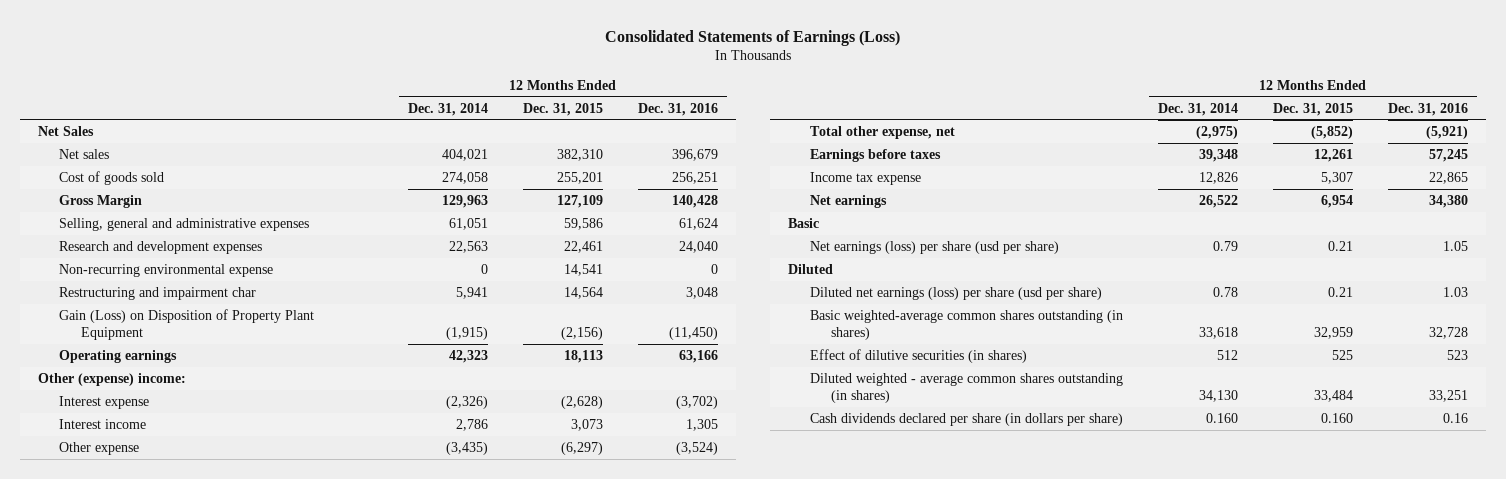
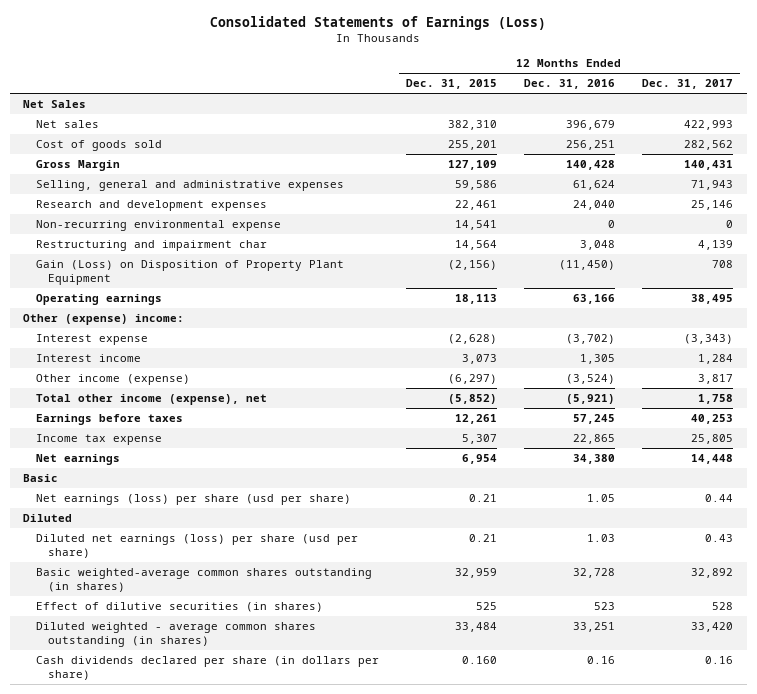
[407,102,488,116] Dec. 31, 2014 -> none
none -> [642,79,734,90] Dec. 31, 2017
[59,441,140,455] Other expense -> [35,374,190,386] Other income (expense)
[809,125,955,139] Total other expense, net -> [35,394,267,406] Total other income (expense), net

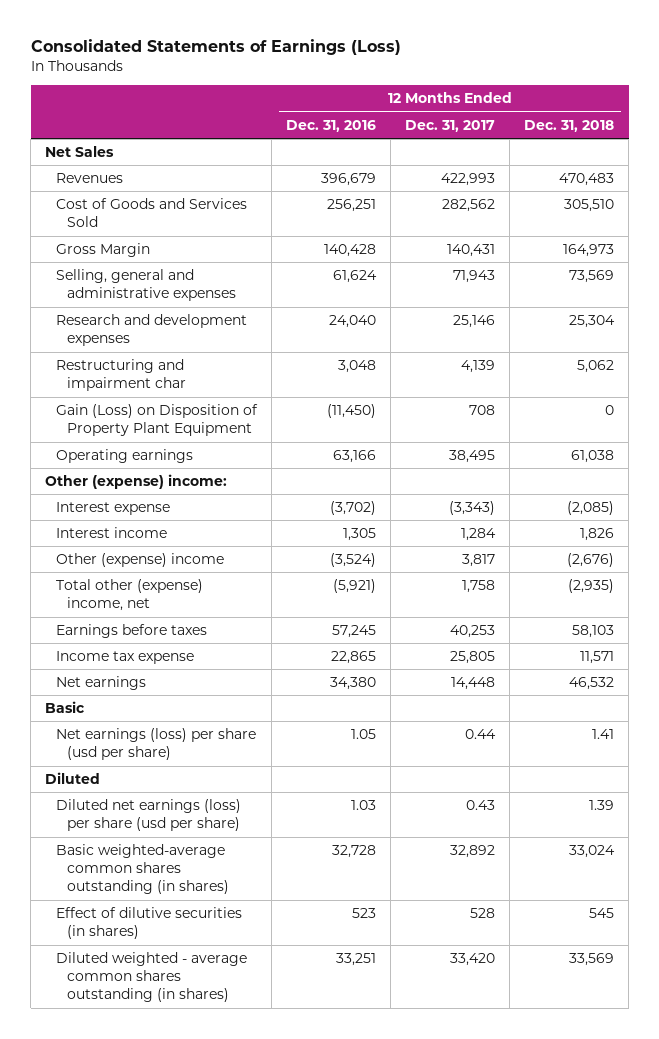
[405,79,497,90] Dec. 31, 2015 -> none
none -> [524,119,615,132] Dec. 31, 2018
[35,120,99,129] Net sales -> [56,173,124,184] Revenues
[35,140,162,152] Cost of goods sold -> [56,198,248,228] Cost of Goods and Services Sold
[35,220,281,232] Non-recurring environmental expense -> none
[35,374,190,386] Other income (expense) -> [56,553,225,568] Other (expense) income
[35,394,267,406] Total other income (expense), net -> [56,579,204,612] Total other (expense) income, net
[35,656,379,680] Cash dividends declared per share (in dollars per share) -> none

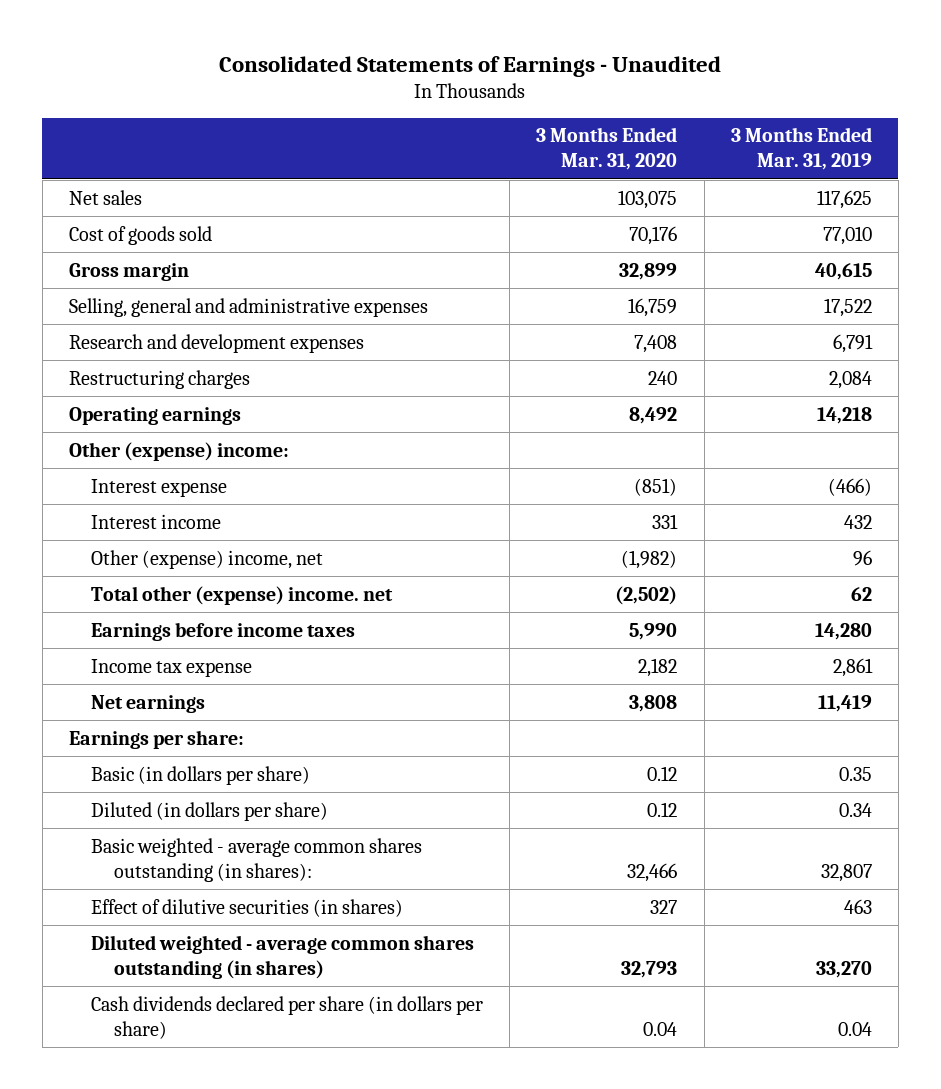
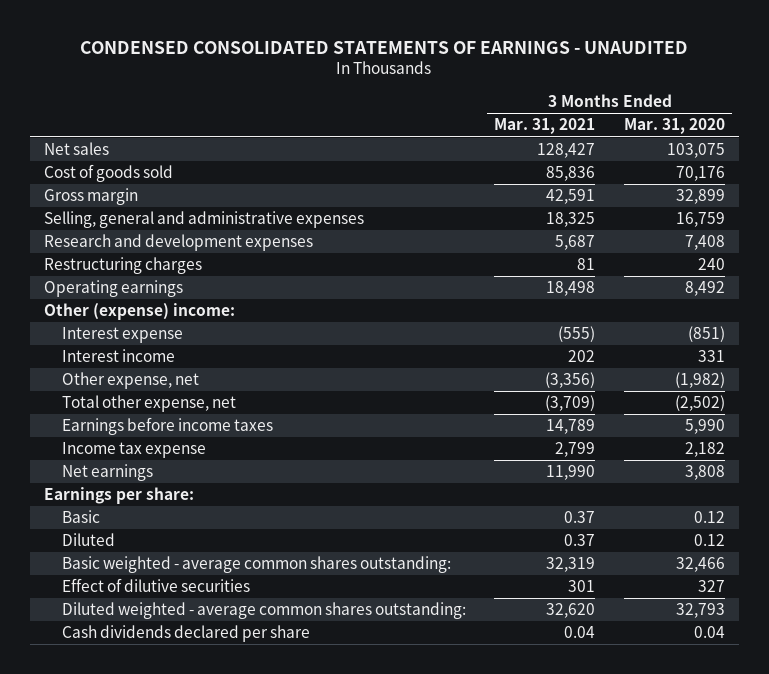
[219,56,722,78] Consolidated Statements of Earnings - Unaudited -> [80,40,689,54] CONDENSED CONSOLIDATED STATEMENTS OF EARNINGS - UNAUDITED
[730,127,872,171] 3 Months Ended Mar. 31, 2019 -> none
none -> [494,118,596,135] Mar. 31, 2021
[91,549,324,569] Other (expense) income, net -> [61,372,199,390] Other expense, net
[91,585,394,605] Total other (expense) income. net -> [61,395,236,413] Total other expense, net
[91,765,311,785] Basic (in dollars per share) -> [61,510,100,524] Basic
[91,801,329,821] Diluted (in dollars per share) -> [61,533,115,547] Diluted
[91,837,423,882] Basic weighted - average common shares outstanding (in shares): -> [61,556,451,574] Basic weighted - average common shares outstanding:
[91,898,404,917] Effect of dilutive securities (in shares) -> [61,578,250,593] Effect of dilutive securities
[91,934,475,979] Diluted weighted - average common shares outstanding (in shares) -> [61,602,466,620] Diluted weighted - average common shares outstanding:
[91,995,484,1039] Cash dividends declared per share (in dollars per share) -> [61,625,310,643] Cash dividends declared per share

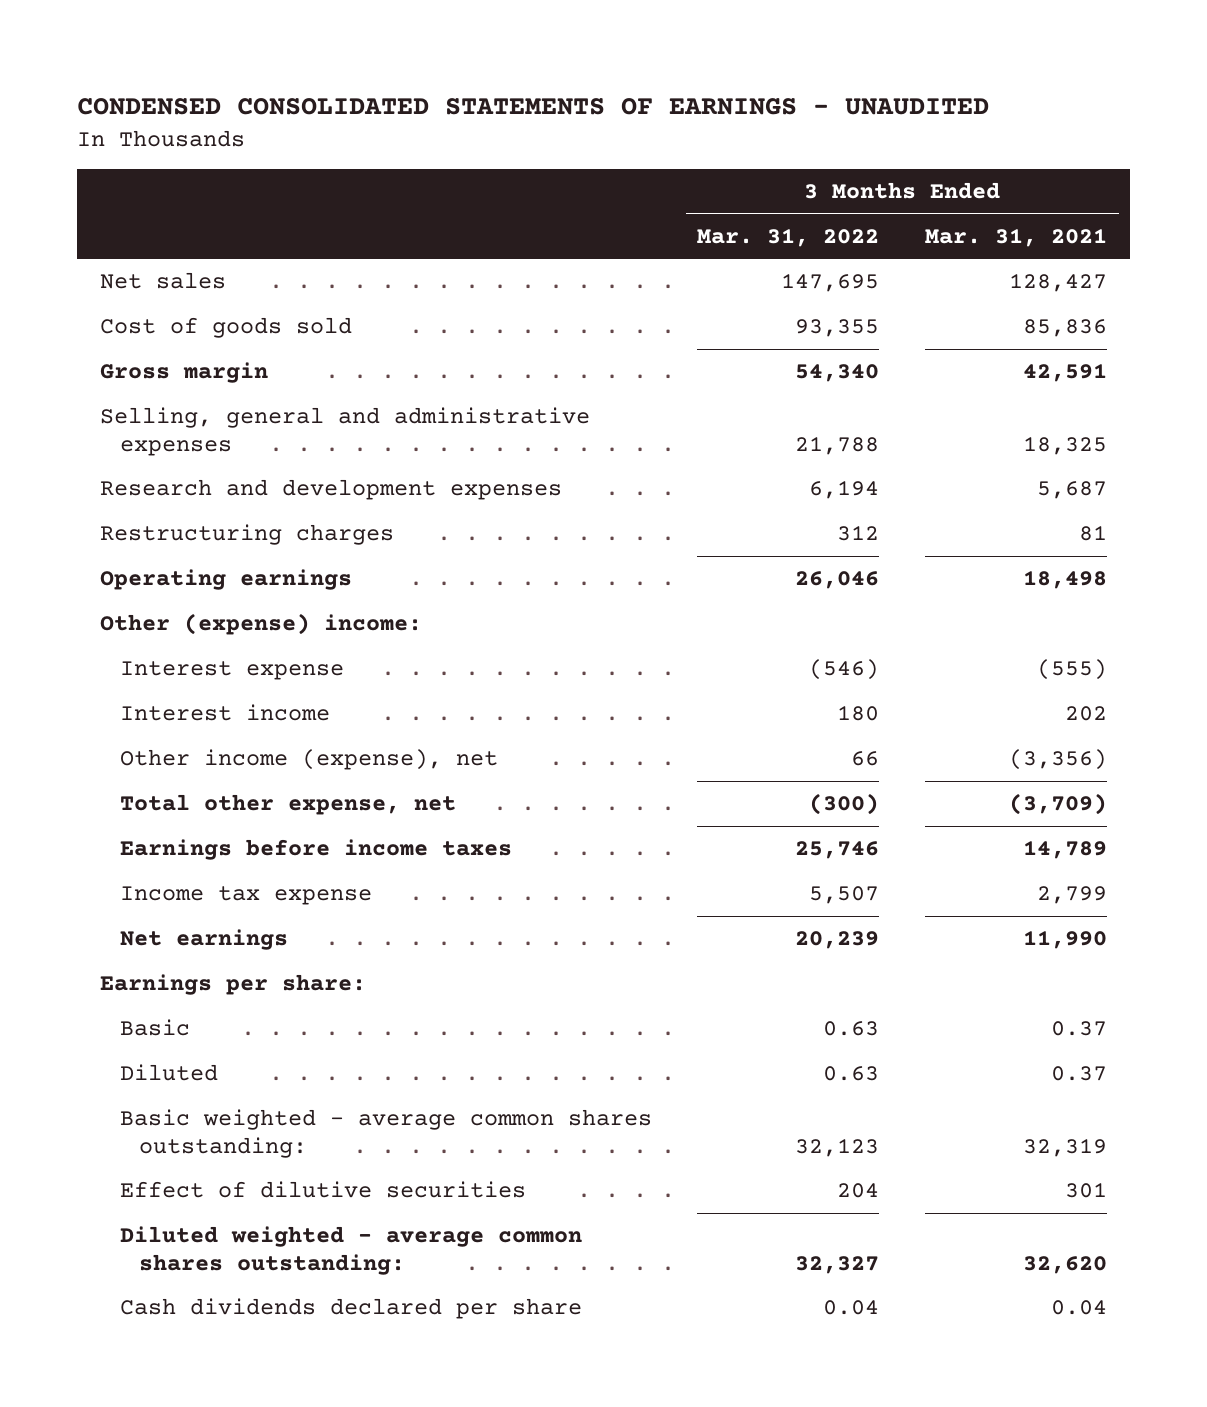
[623,118,725,135] Mar. 31, 2020 -> none
none -> [697,227,880,247] Mar. 31, 2022
[61,372,199,390] Other expense, net -> [119,749,498,771] Other income (expense), net

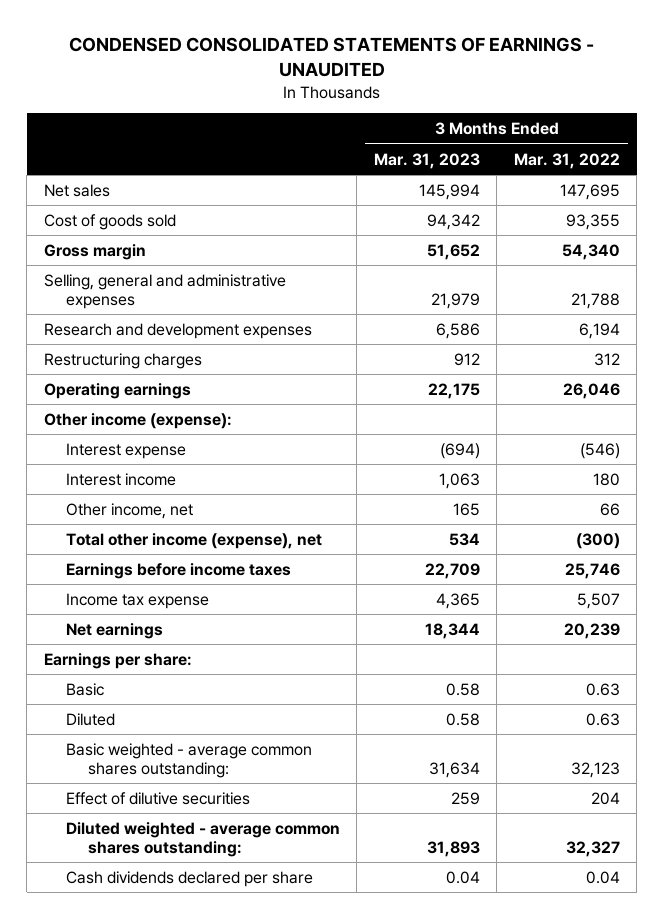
[925,227,1108,247] Mar. 31, 2021 -> none
none -> [373,152,480,169] Mar. 31, 2023
[100,613,423,636] Other (expense) income: -> [43,412,232,429] Other income (expense):
[119,749,498,771] Other income (expense), net -> [65,502,193,519] Other income, net
[119,794,456,816] Total other expense, net -> [65,532,322,549] Total other income (expense), net

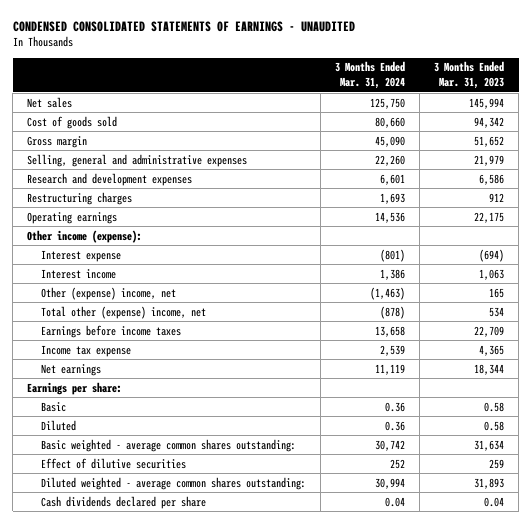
[513,152,620,169] Mar. 31, 2022 -> none
none -> [335,61,406,90] 3 Months Ended Mar. 31, 2024
[65,502,193,519] Other income, net -> [41,286,177,300] Other (expense) income, net
[65,532,322,549] Total other income (expense), net -> [41,305,207,319] Total other (expense) income, net

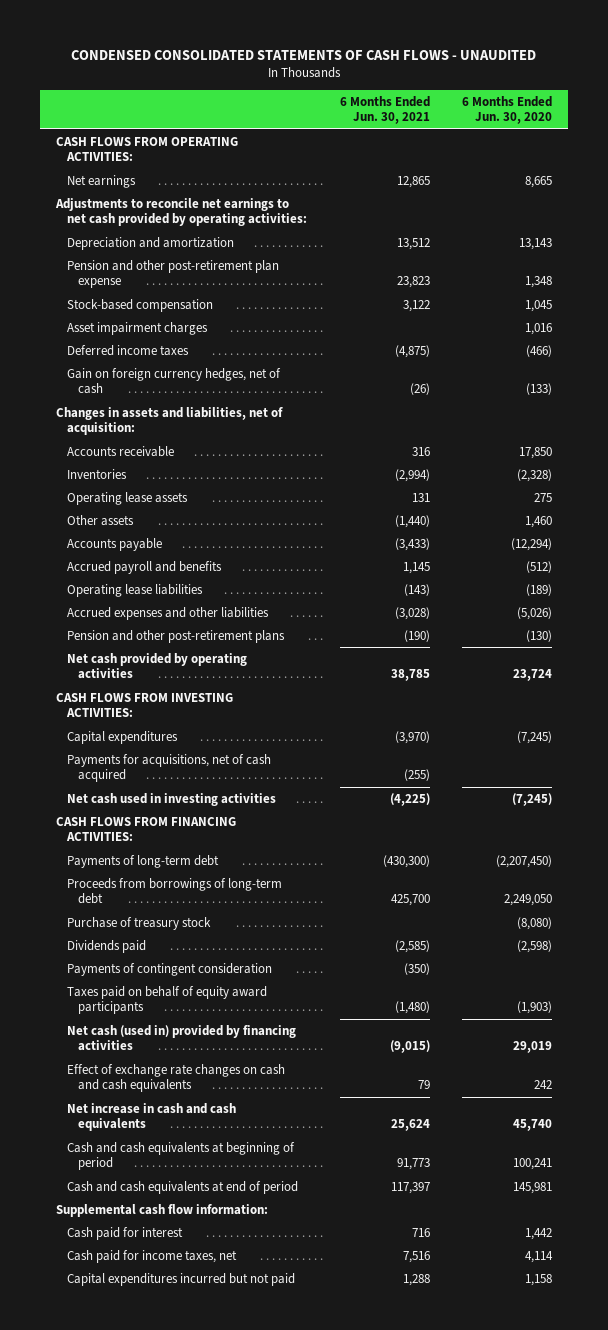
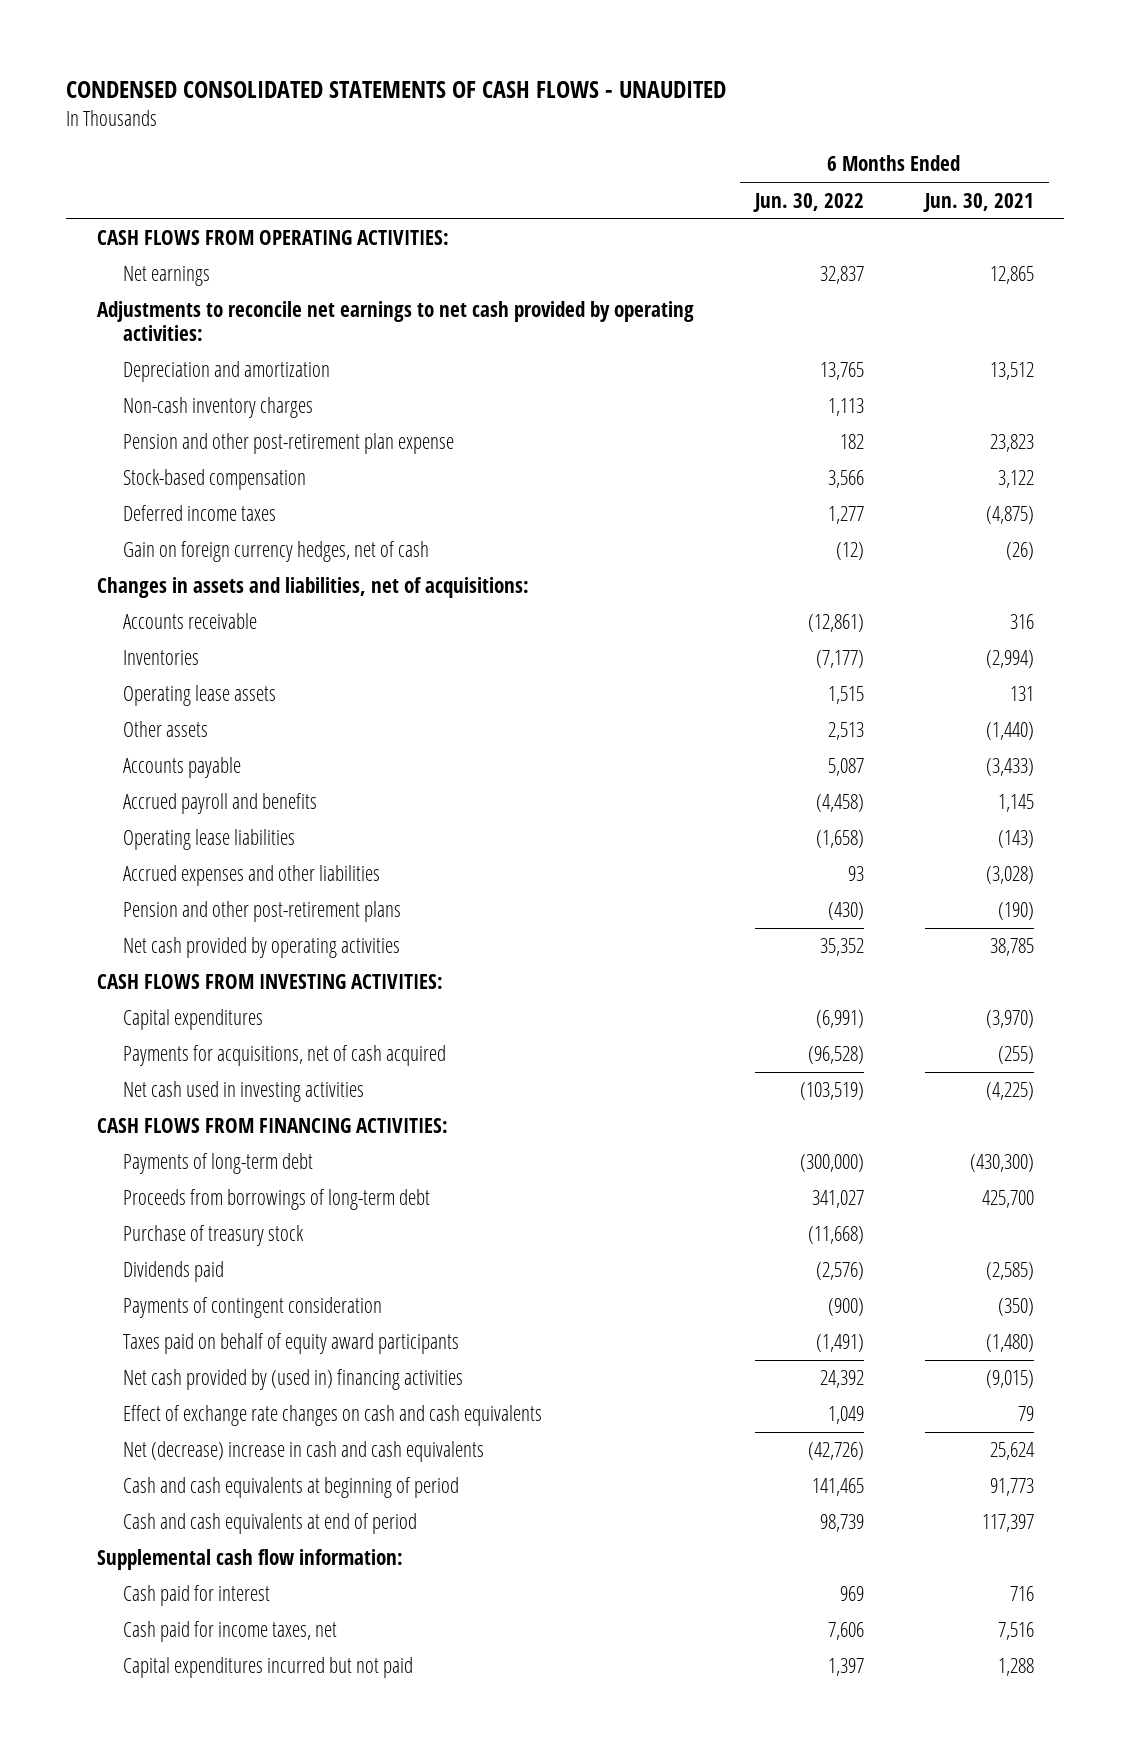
[462,95,553,125] 6 Months Ended Jun. 30, 2020 -> none
none -> [752,192,864,212] Jun. 30, 2022
none -> [122,397,313,419] Non-cash inventory charges
[67,321,209,335] Asset impairment charges -> none
[55,406,283,436] Changes in assets and liabilities, net of acquisition: -> [96,577,529,599] Changes in assets and liabilities, net of acquisitions:
[67,1024,297,1052] Net cash (used in) provided by financing activities -> [122,1369,463,1391] Net cash provided by (used in) financing activities
[67,1102,237,1132] Net increase in cash and cash equivalents -> [122,1441,484,1463] Net (decrease) increase in cash and cash equivalents

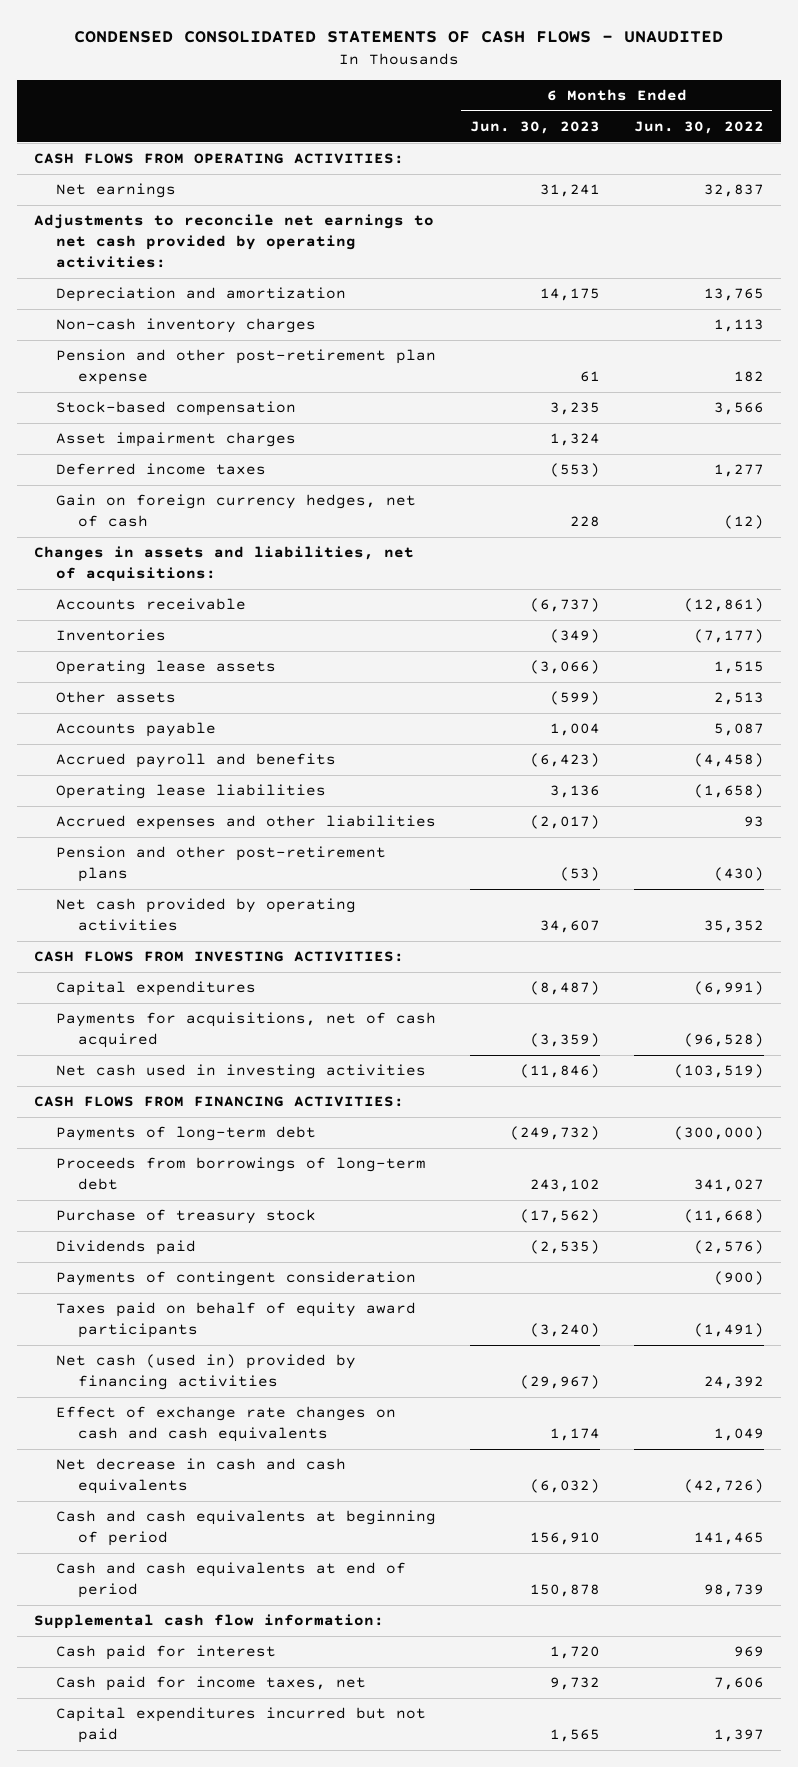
[922,192,1034,212] Jun. 30, 2021 -> none
none -> [469,121,600,135] Jun. 30, 2023
none -> [55,432,296,448] Asset impairment charges
[122,1369,463,1391] Net cash provided by (used in) financing activities -> [55,1354,356,1391] Net cash (used in) provided by financing activities
[122,1441,484,1463] Net (decrease) increase in cash and cash equivalents -> [55,1458,346,1495] Net decrease in cash and cash equivalents

